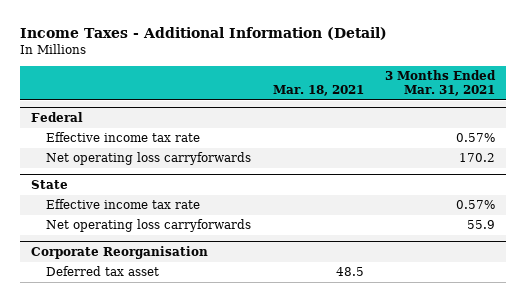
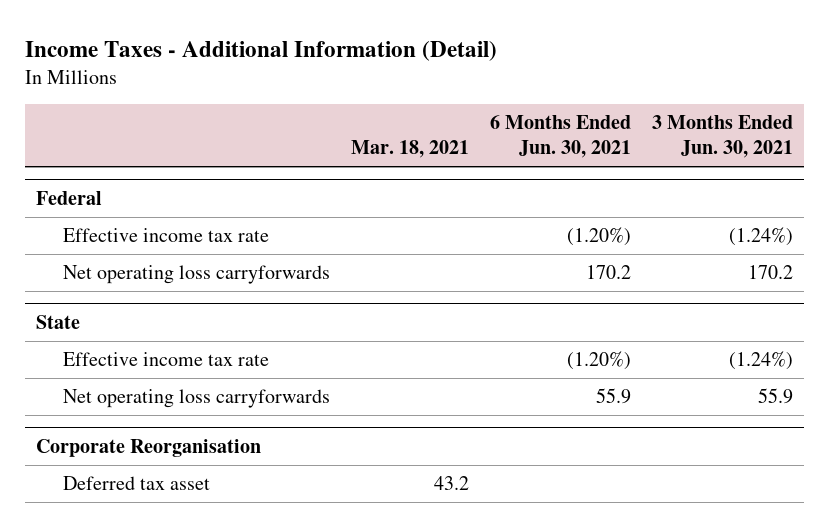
[385,70,497,96] 3 Months Ended Mar. 31, 2021 -> none
none -> [490,115,632,159] 6 Months Ended Jun. 30, 2021
none -> [652,115,794,159] 3 Months Ended Jun. 30, 2021
[335,267,364,277] 48.5 -> [434,476,470,491] 43.2

